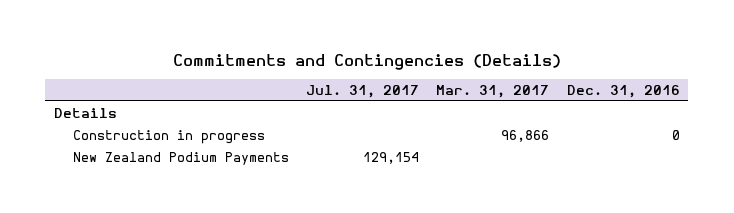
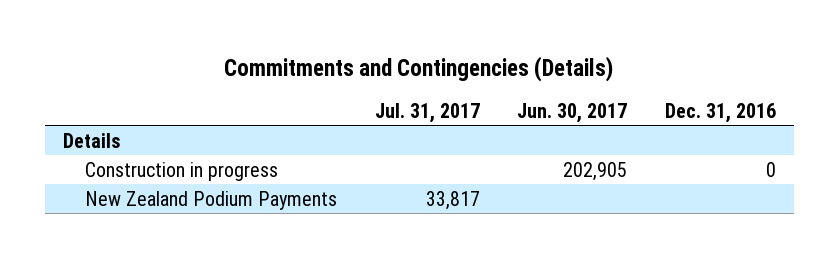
[436,85,550,99] Mar. 31, 2017 -> none
none -> [517,102,628,123] Jun. 30, 2017
[362,151,419,164] 129,154 -> [425,190,480,210] 33,817

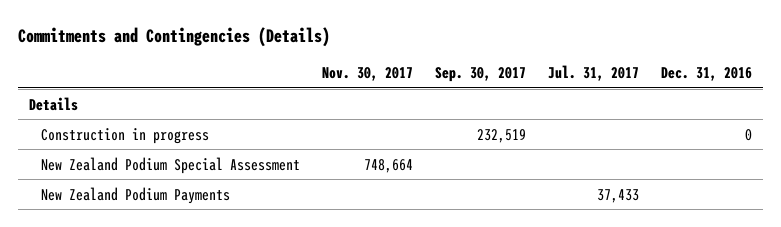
[517,102,628,123] Jun. 30, 2017 -> none
none -> [321,66,413,81] Nov. 30, 2017
none -> [434,66,526,82] Sep. 30, 2017
none -> [41,156,301,174] New Zealand Podium Special Assessment
[425,190,480,210] 33,817 -> [596,188,639,203] 37,433

